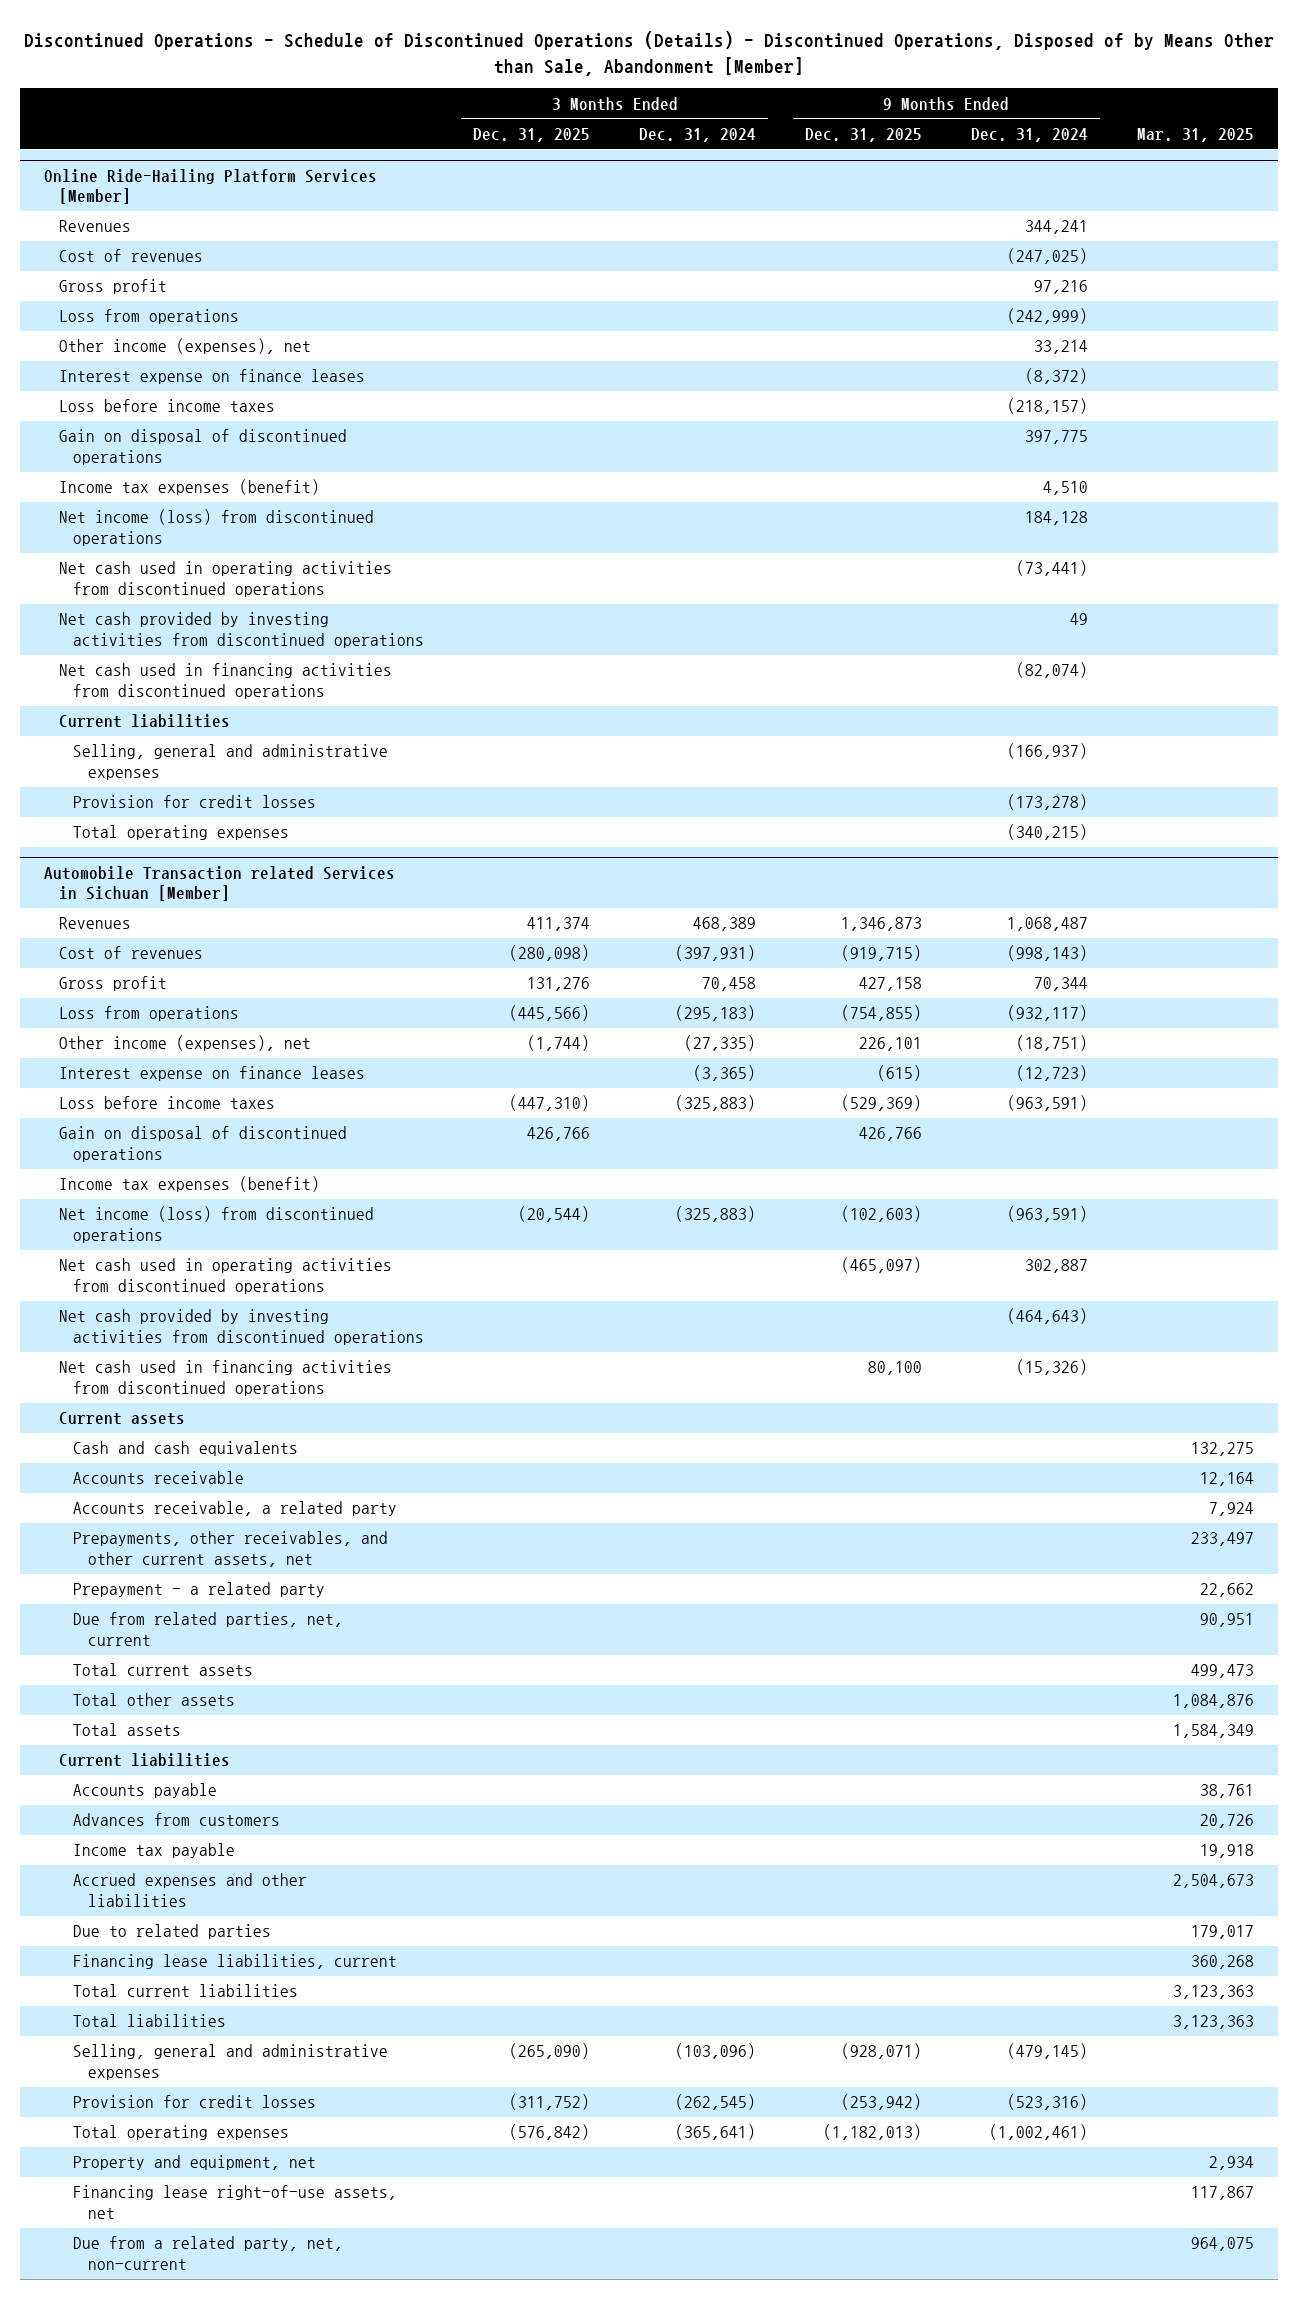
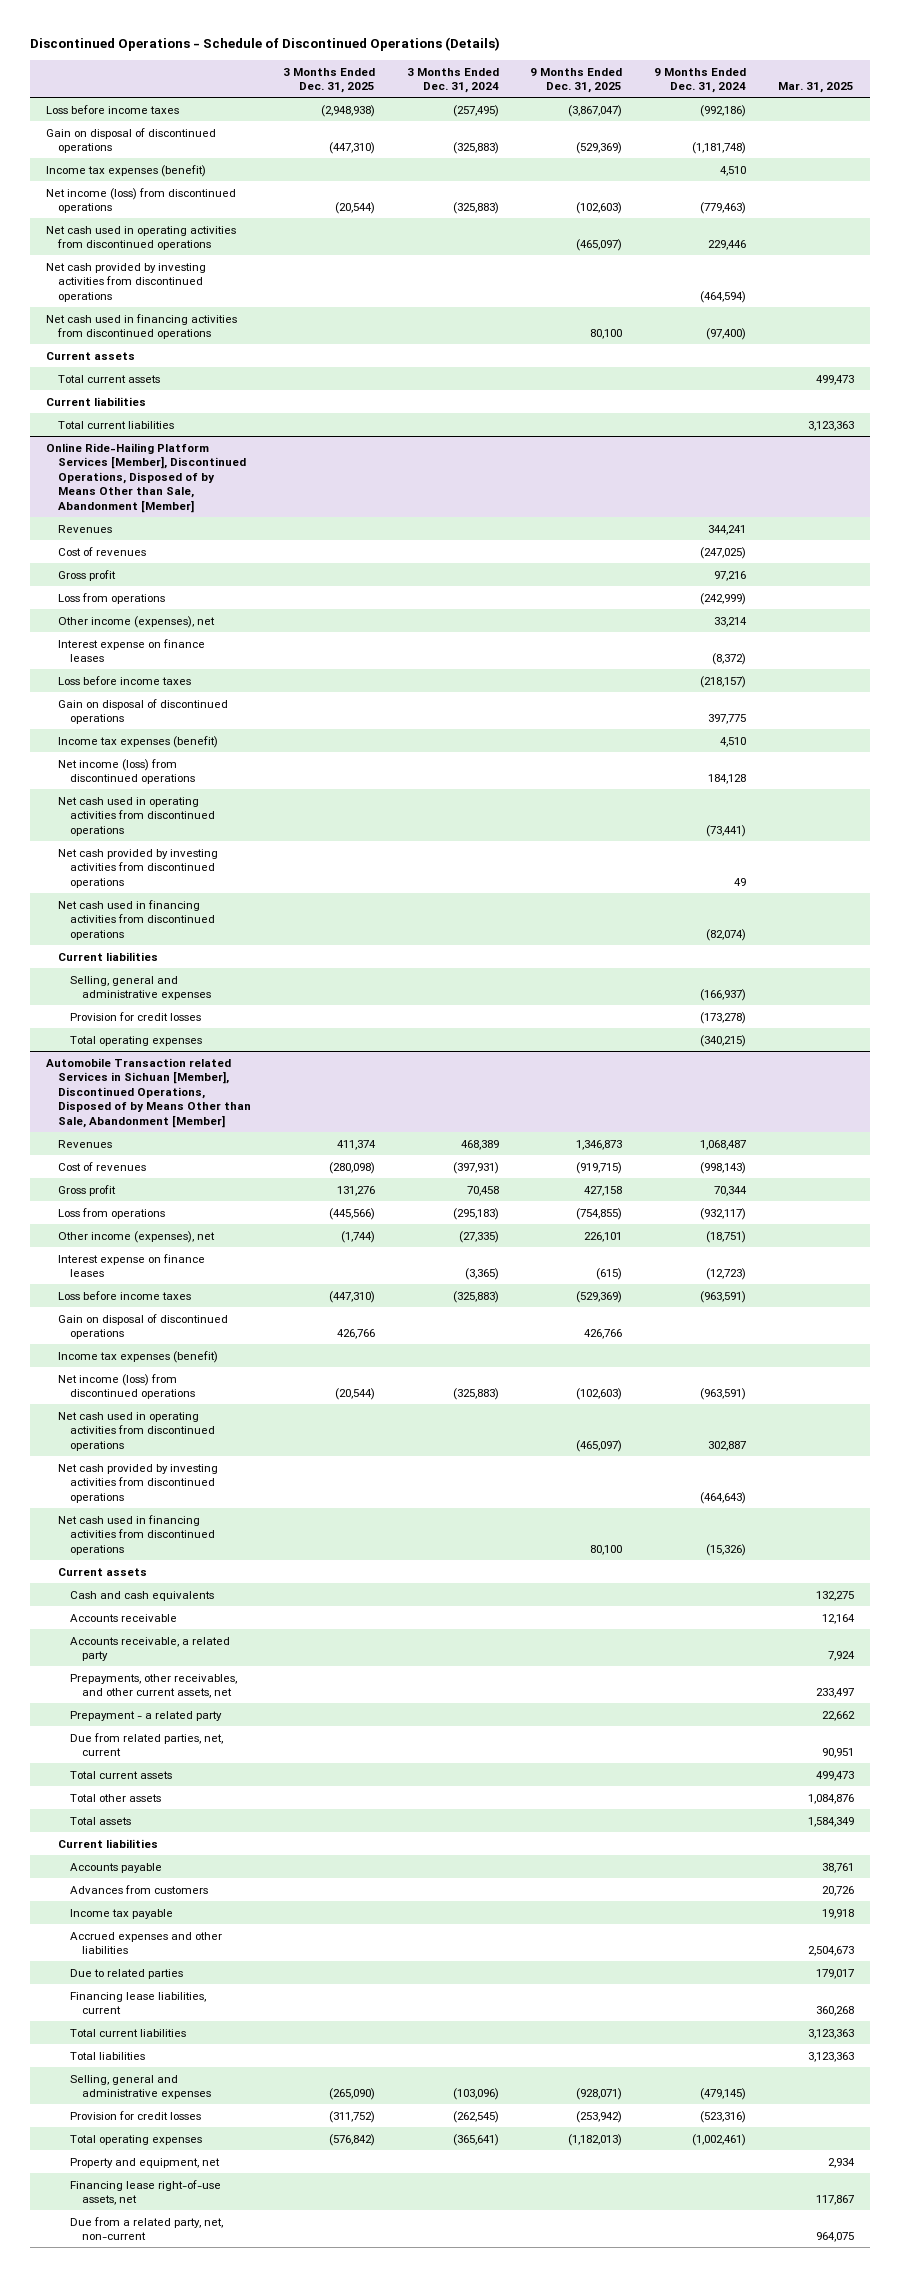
[23,30,1274,76] Discontinued Operations - Schedule of Discontinued Operations (Details) - Discontinued Operations, Disposed of by Means Other than Sale, Abandonment [Member] -> [30,37,501,52] Discontinued Operations - Schedule of Discontinued Operations (Details)
none -> [46,104,180,114] Loss before income taxes
none -> [46,127,217,154] Gain on disposal of discontinued operations
none -> [46,164,207,177] Income tax expenses (benefit)
none -> [46,187,237,214] Net income (loss) from discontinued operations
none -> [46,225,237,251] Net cash used in operating activities from discontinued operations
none -> [46,262,207,302] Net cash provided by investing activities from discontinued operations
none -> [46,313,238,340] Net cash used in financing activities from discontinued operations
none -> [46,351,136,360] Current assets
none -> [57,374,160,383] Total current assets
none -> [46,396,147,406] Current liabilities
none -> [57,420,174,429] Total current liabilities
[44,168,378,205] Online Ride-Hailing Platform Services [Member] -> [46,442,246,513] Online Ride-Hailing Platform Services [Member], Discontinued Operations, Disposed of by Means Other than Sale, Abandonment [Member]
[44,865,396,902] Automobile Transaction related Services in Sichuan [Member] -> [46,1057,251,1128] Automobile Transaction related Services in Sichuan [Member], Discontinued Operations, Disposed of by Means Other than Sale, Abandonment [Member]

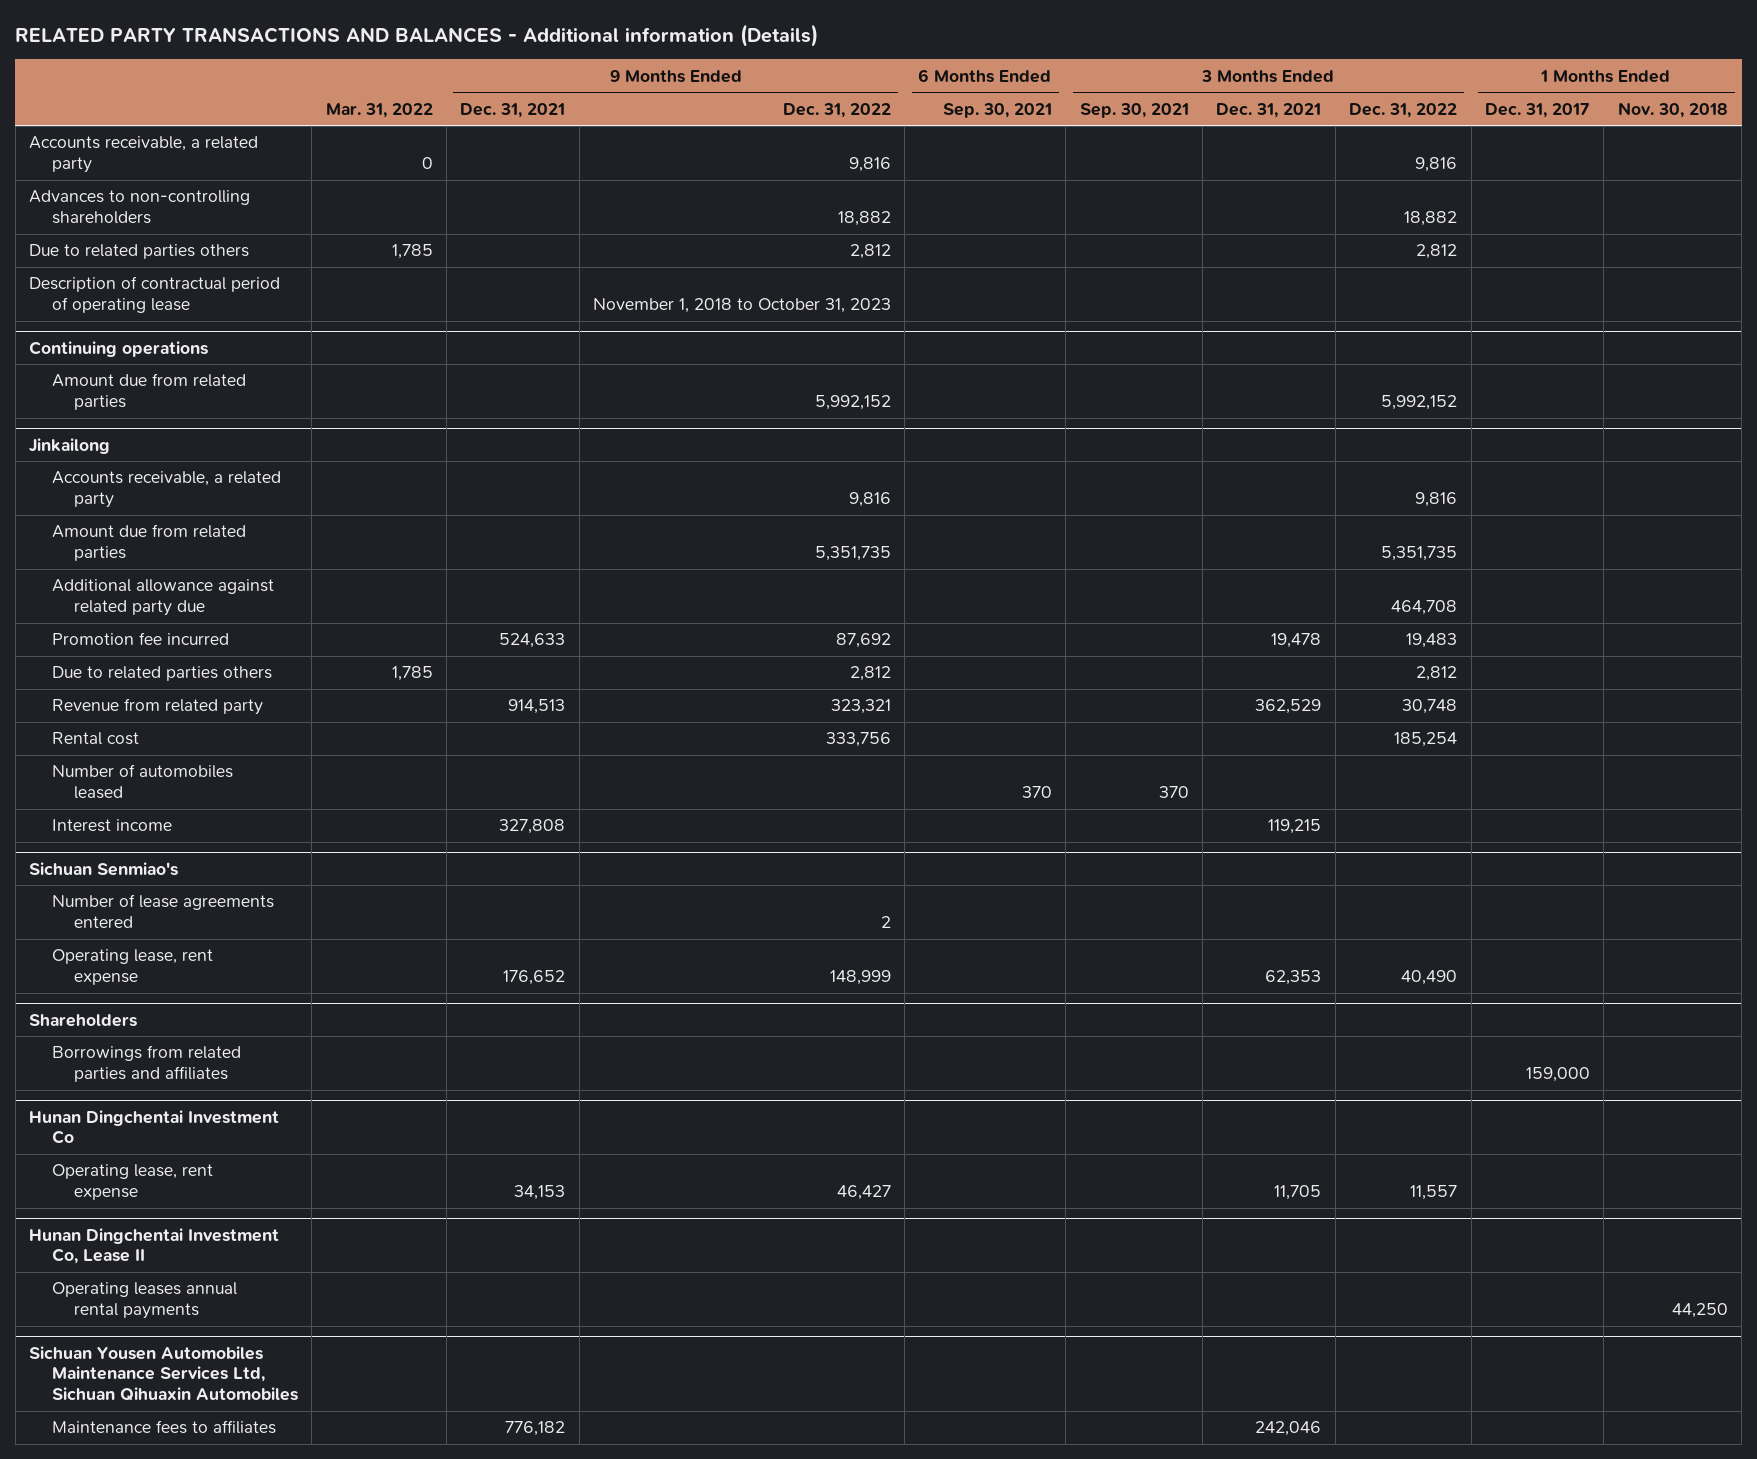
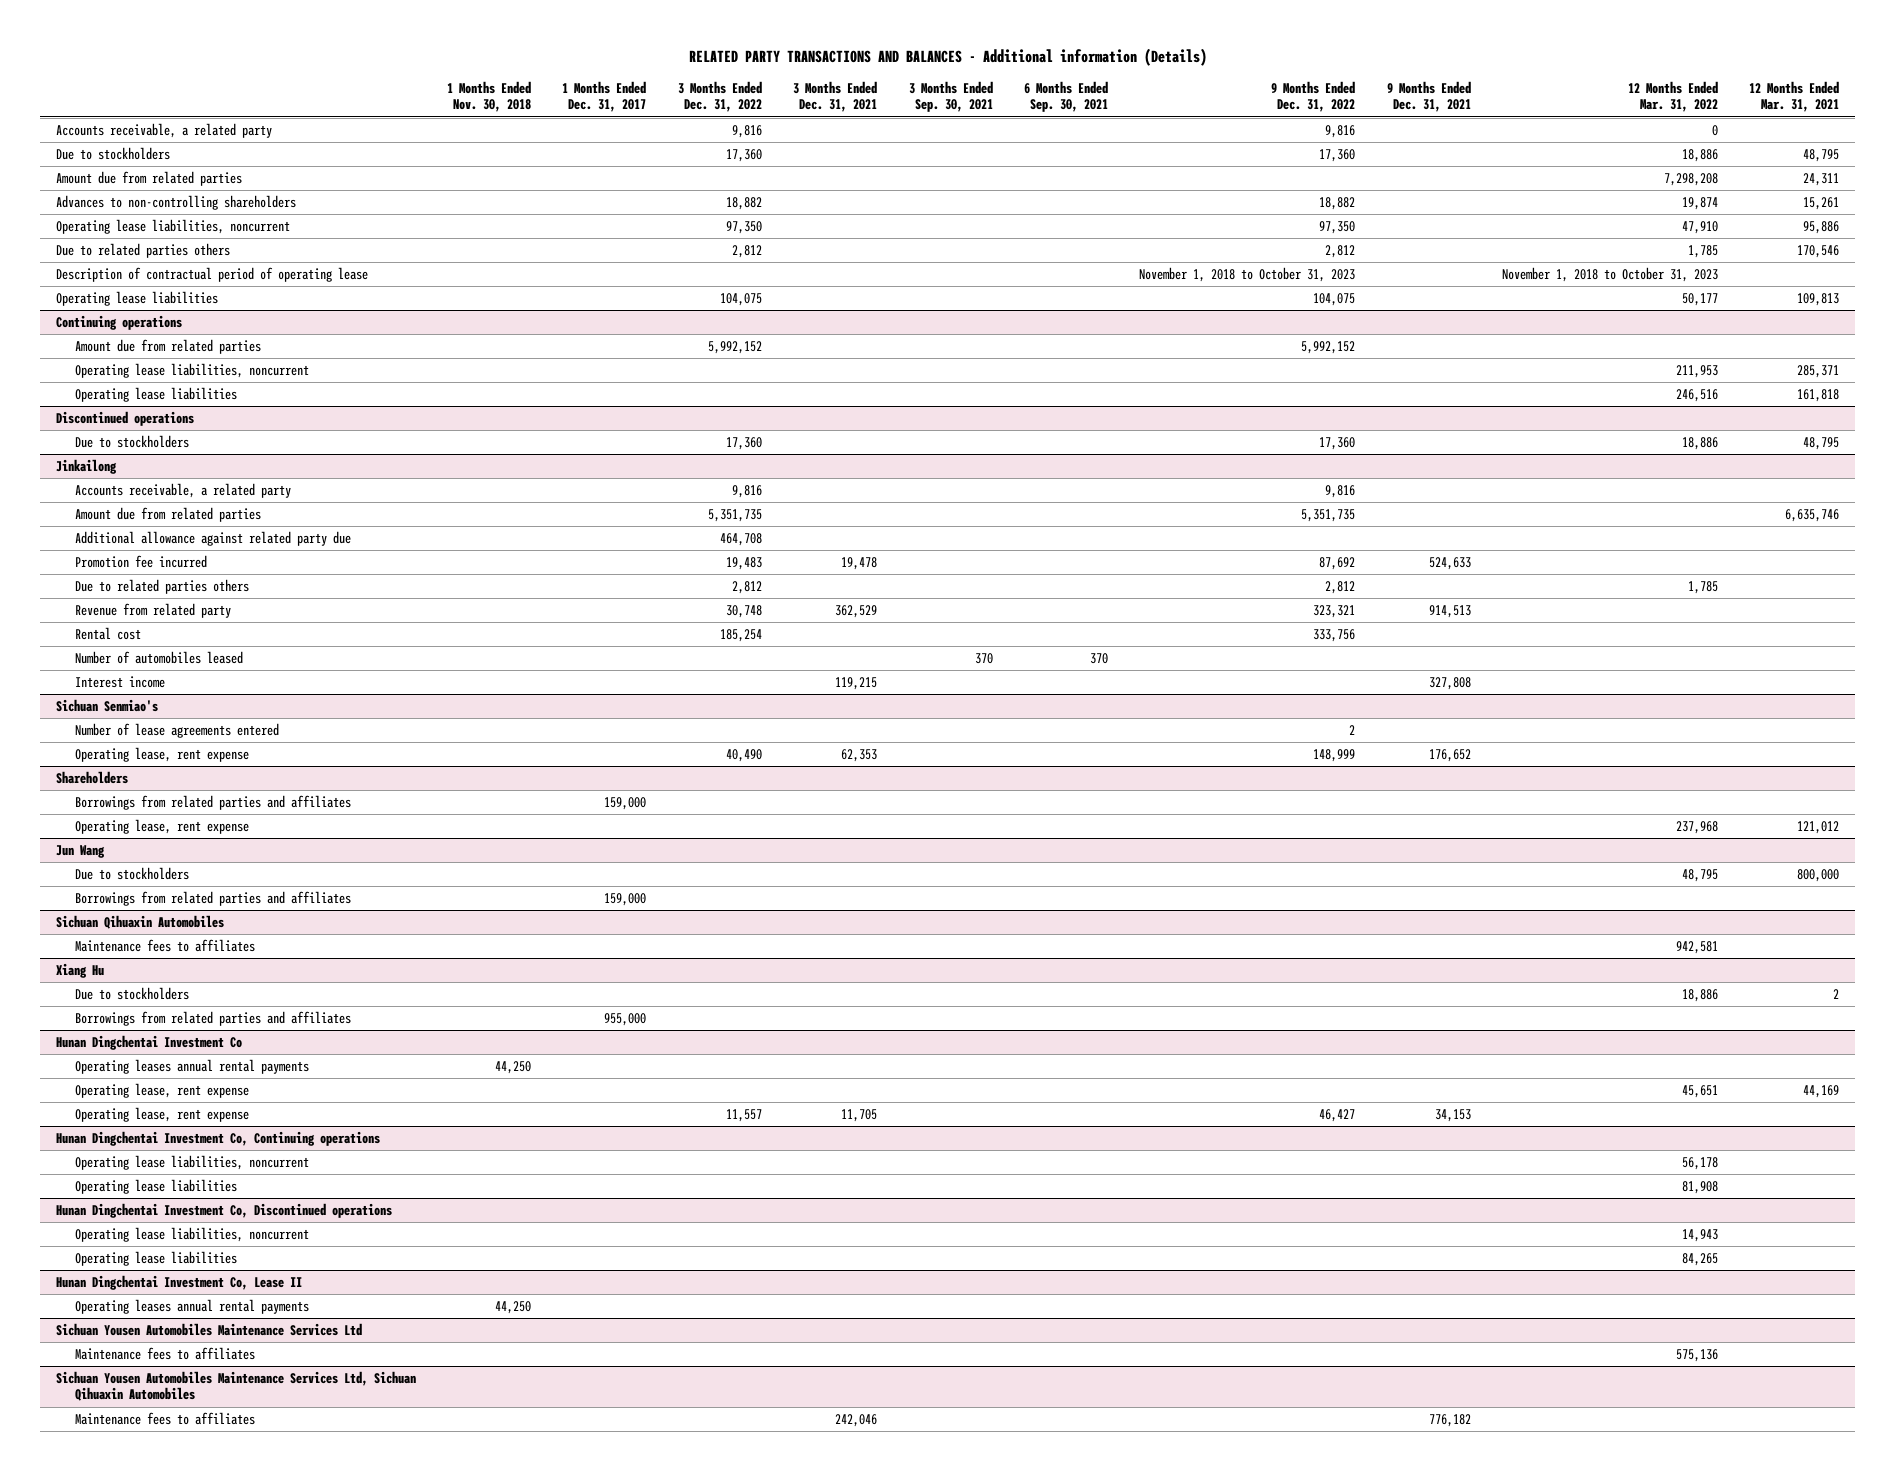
[325,102,433,118] Mar. 31, 2022 -> none
none -> [1627,80,1718,113] 12 Months Ended Mar. 31, 2022
none -> [1749,80,1840,113] 12 Months Ended Mar. 31, 2021
none -> [55,147,170,161] Due to stockholders
none -> [55,171,242,187] Amount due from related parties
none -> [55,219,290,235] Operating lease liabilities, noncurrent
none -> [55,291,218,307] Operating lease liabilities
none -> [74,363,309,379] Operating lease liabilities, noncurrent
none -> [74,387,237,403] Operating lease liabilities
none -> [55,411,194,427] Discontinued operations
none -> [74,435,189,449] Due to stockholders
none -> [74,819,249,835] Operating lease, rent expense
none -> [55,845,105,859] Jun Wang
none -> [74,867,189,881] Due to stockholders
none -> [74,891,351,907] Borrowings from related parties and affiliates
none -> [55,915,224,930] Sichuan Qihuaxin Automobiles
none -> [74,939,255,953] Maintenance fees to affiliates
none -> [55,963,104,979] Xiang Hu
none -> [74,987,189,1001] Due to stockholders
none -> [74,1011,351,1027] Borrowings from related parties and affiliates
none -> [74,1059,309,1075] Operating leases annual rental payments
none -> [74,1083,249,1099] Operating lease, rent expense
none -> [55,1131,380,1147] Hunan Dingchentai Investment Co, Continuing operations
none -> [74,1155,309,1171] Operating lease liabilities, noncurrent
none -> [74,1179,237,1195] Operating lease liabilities
none -> [55,1203,392,1219] Hunan Dingchentai Investment Co, Discontinued operations
none -> [74,1227,309,1243] Operating lease liabilities, noncurrent
none -> [74,1251,237,1267] Operating lease liabilities
none -> [55,1323,362,1337] Sichuan Yousen Automobiles Maintenance Services Ltd
none -> [74,1347,255,1361] Maintenance fees to affiliates

